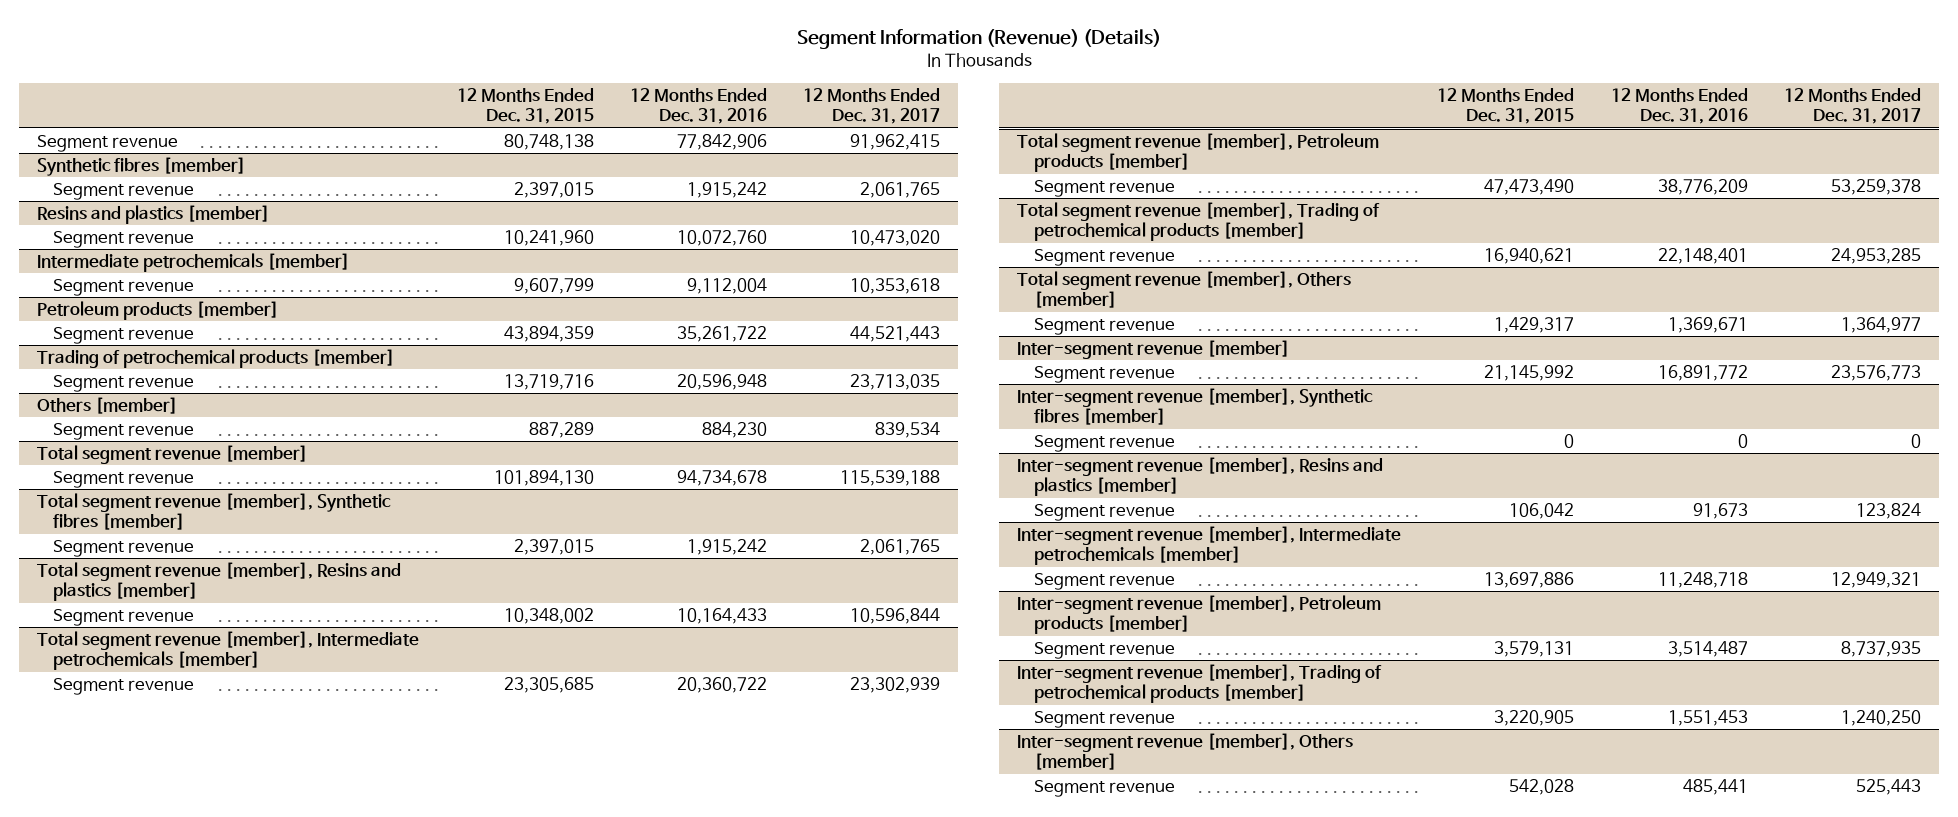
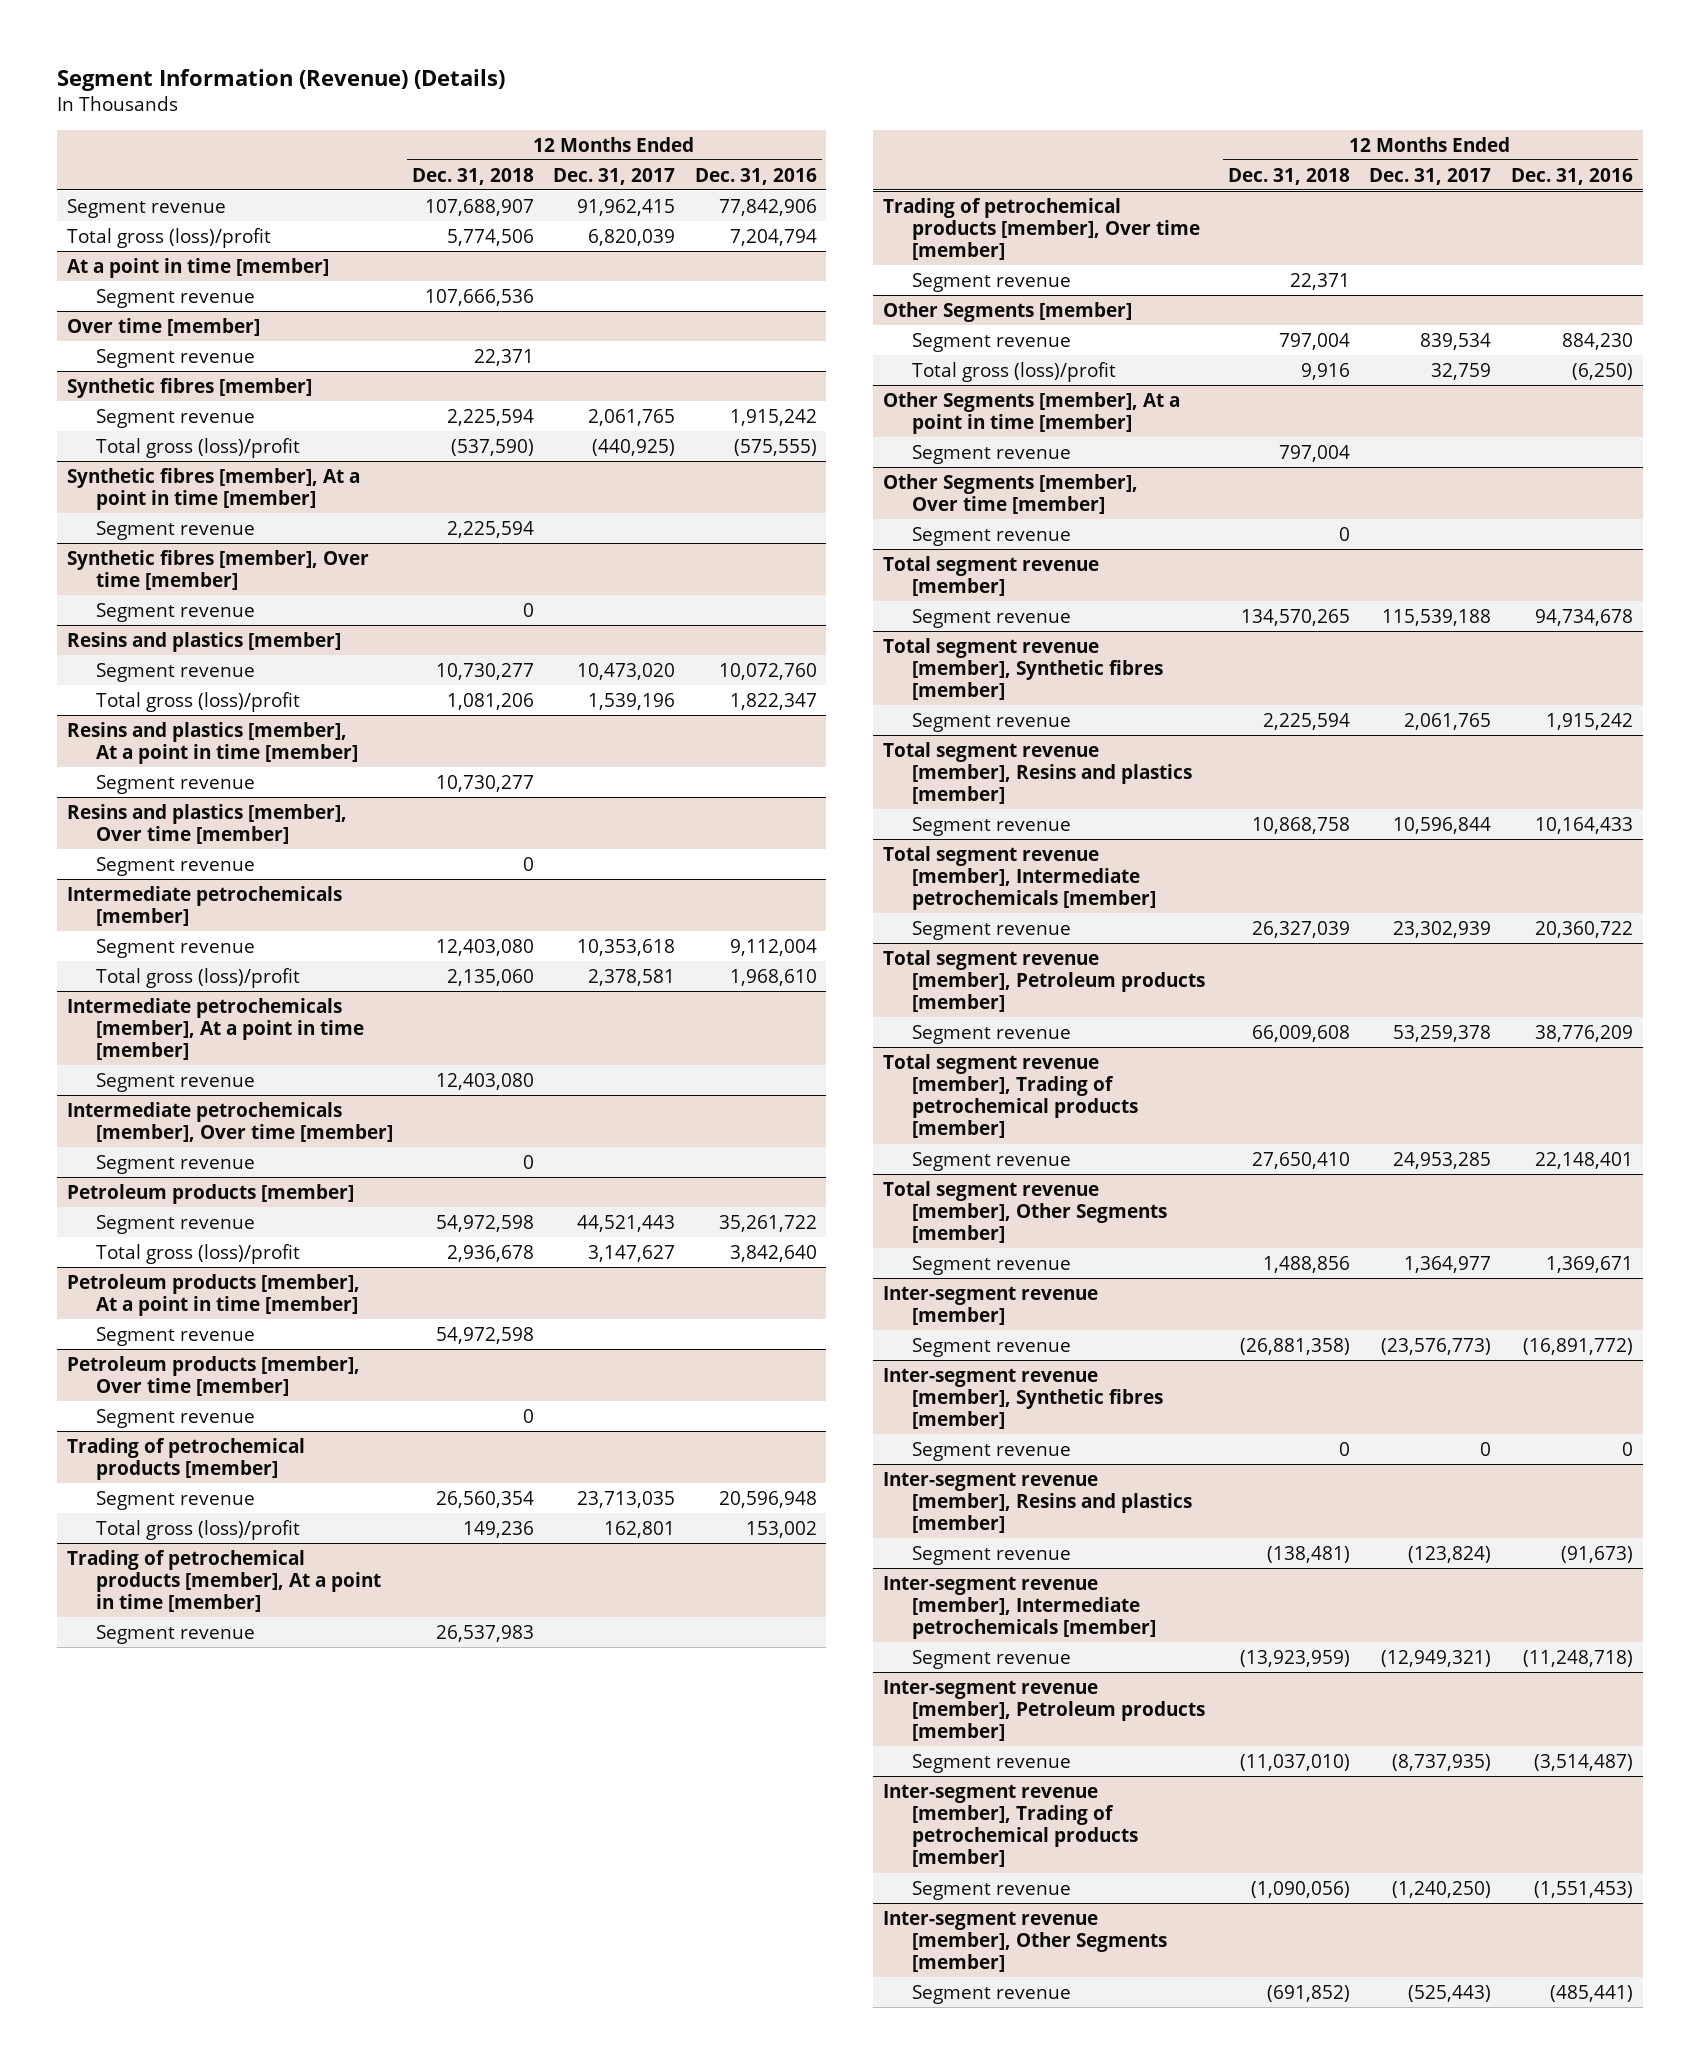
[457,87,595,125] 12 Months Ended Dec. 31, 2015 -> none
none -> [412,167,535,185] Dec. 31, 2018
none -> [66,227,271,248] Total gross (loss)/profit
none -> [66,257,329,278] At a point in time [member]
none -> [95,288,255,308] Segment revenue
none -> [66,317,260,336] Over time [member]
none -> [95,348,255,368] Segment revenue
none -> [95,437,300,458] Total gross (loss)/profit
none -> [66,467,360,510] Synthetic fibres [member], At a point in time [member]
none -> [95,520,255,540] Segment revenue
none -> [66,549,369,590] Synthetic fibres [member], Over time [member]
none -> [95,602,255,622] Segment revenue
none -> [95,691,300,712] Total gross (loss)/profit
none -> [66,721,358,764] Resins and plastics [member], At a point in time [member]
none -> [95,774,255,794] Segment revenue
none -> [66,803,347,844] Resins and plastics [member], Over time [member]
none -> [95,856,255,876] Segment revenue
none -> [95,967,300,988] Total gross (loss)/profit
none -> [66,997,364,1061] Intermediate petrochemicals [member], At a point in time [member]
none -> [95,1072,255,1092] Segment revenue
none -> [66,1101,393,1142] Intermediate petrochemicals [member], Over time [member]
none -> [95,1154,255,1174] Segment revenue
none -> [95,1243,300,1264] Total gross (loss)/profit
none -> [66,1273,360,1316] Petroleum products [member], At a point in time [member]
none -> [95,1326,255,1346] Segment revenue
none -> [66,1355,360,1396] Petroleum products [member], Over time [member]
none -> [95,1408,255,1428] Segment revenue
none -> [95,1519,300,1540] Total gross (loss)/profit
none -> [66,1549,381,1613] Trading of petrochemical products [member], At a point in time [member]
none -> [95,1624,255,1644] Segment revenue
none -> [882,197,1200,261] Trading of petrochemical products [member], Over time [member]
none -> [911,272,1071,292] Segment revenue
[36,397,178,415] Others [member] -> [882,301,1132,322] Other Segments [member]
none -> [911,361,1116,382] Total gross (loss)/profit
none -> [882,391,1180,434] Other Segments [member], At a point in time [member]
none -> [911,444,1071,464] Segment revenue
none -> [882,473,1138,514] Other Segments [member], Over time [member]
none -> [911,526,1071,546] Segment revenue
[1017,271,1352,309] Total segment revenue [member], Others [member] -> [882,1180,1167,1244] Total segment revenue [member], Other Segments [member]
[1657,365,1748,382] 16,891,772 -> [1522,1337,1633,1355] (16,891,772)
[1830,365,1921,382] 23,576,773 -> [1381,1337,1492,1355] (23,576,773)
[1692,503,1748,520] 91,673 -> [1560,1545,1633,1563] (91,673)
[1855,503,1921,520] 123,824 -> [1408,1545,1492,1563] (123,824)
[1657,572,1748,589] 11,248,718 -> [1522,1649,1633,1667] (11,248,718)
[1830,572,1921,589] 12,949,321 -> [1381,1649,1492,1667] (12,949,321)
[1667,641,1748,658] 3,514,487 -> [1533,1753,1633,1771] (3,514,487)
[1840,641,1921,658] 8,737,935 -> [1392,1753,1492,1771] (8,737,935)
[1667,710,1748,727] 1,551,453 -> [1533,1880,1633,1898] (1,551,453)
[1840,710,1921,727] 1,240,250 -> [1392,1880,1492,1898] (1,240,250)
[1017,733,1354,771] Inter-segment revenue [member], Others [member] -> [882,1910,1167,1973] Inter-segment revenue [member], Other Segments [member]
[1682,779,1748,796] 485,441 -> [1549,1984,1633,2002] (485,441)
[1855,779,1921,796] 525,443 -> [1408,1984,1492,2002] (525,443)

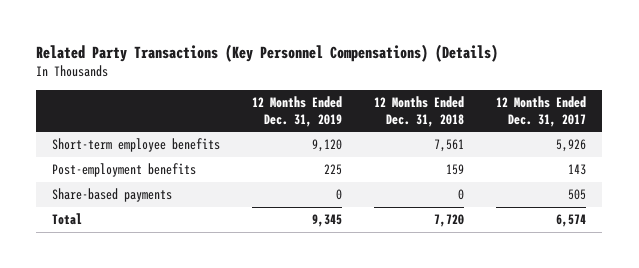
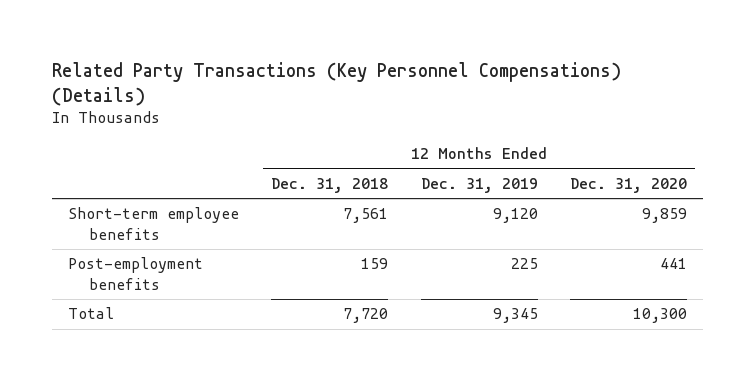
[496,96,587,127] 12 Months Ended Dec. 31, 2017 -> none
none -> [569,177,687,193] Dec. 31, 2020
[52,188,173,203] Share-based payments -> none

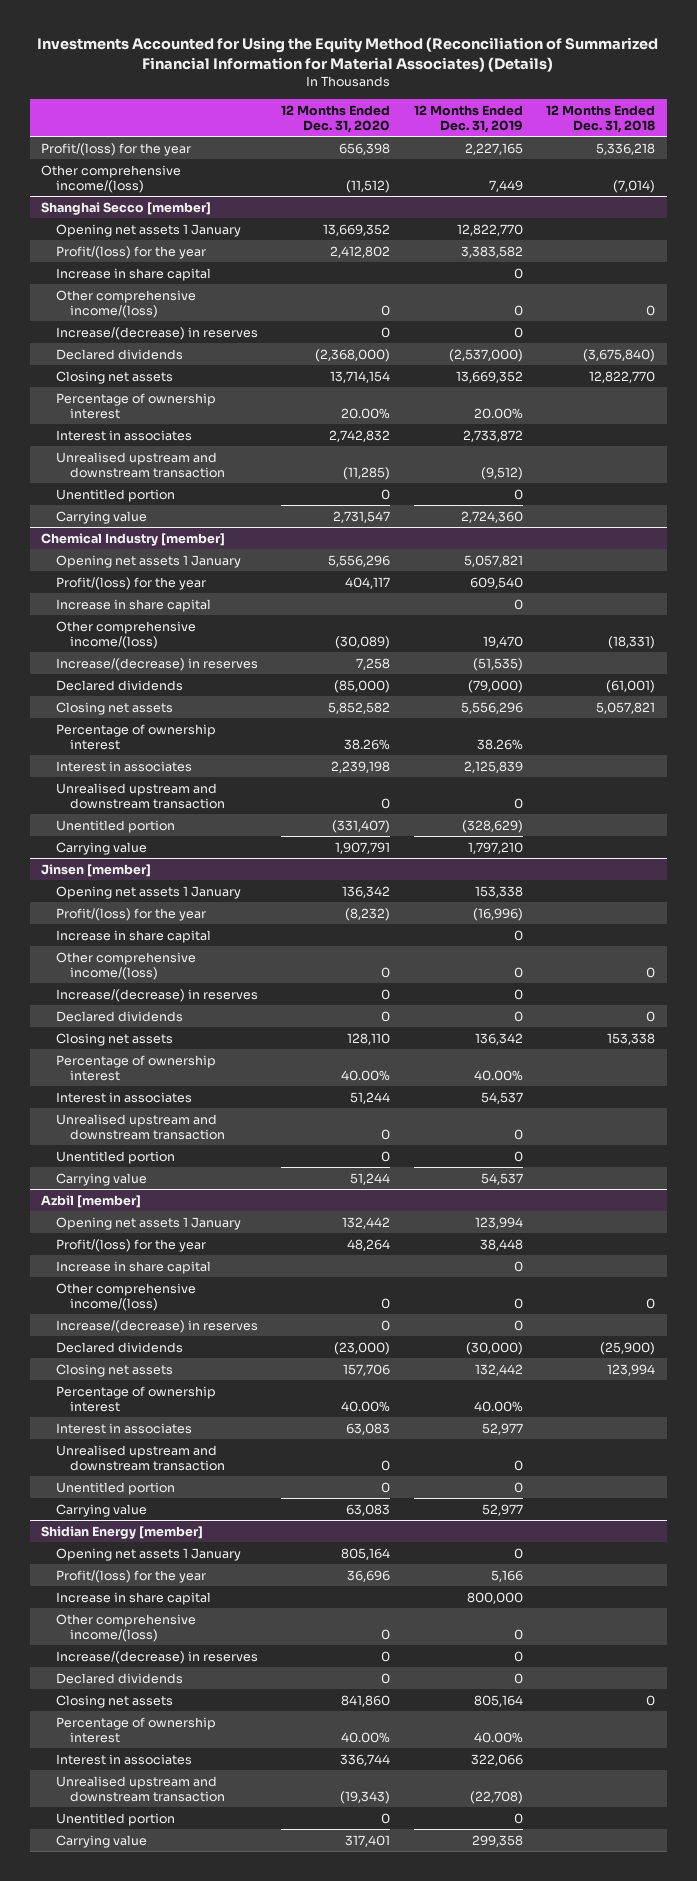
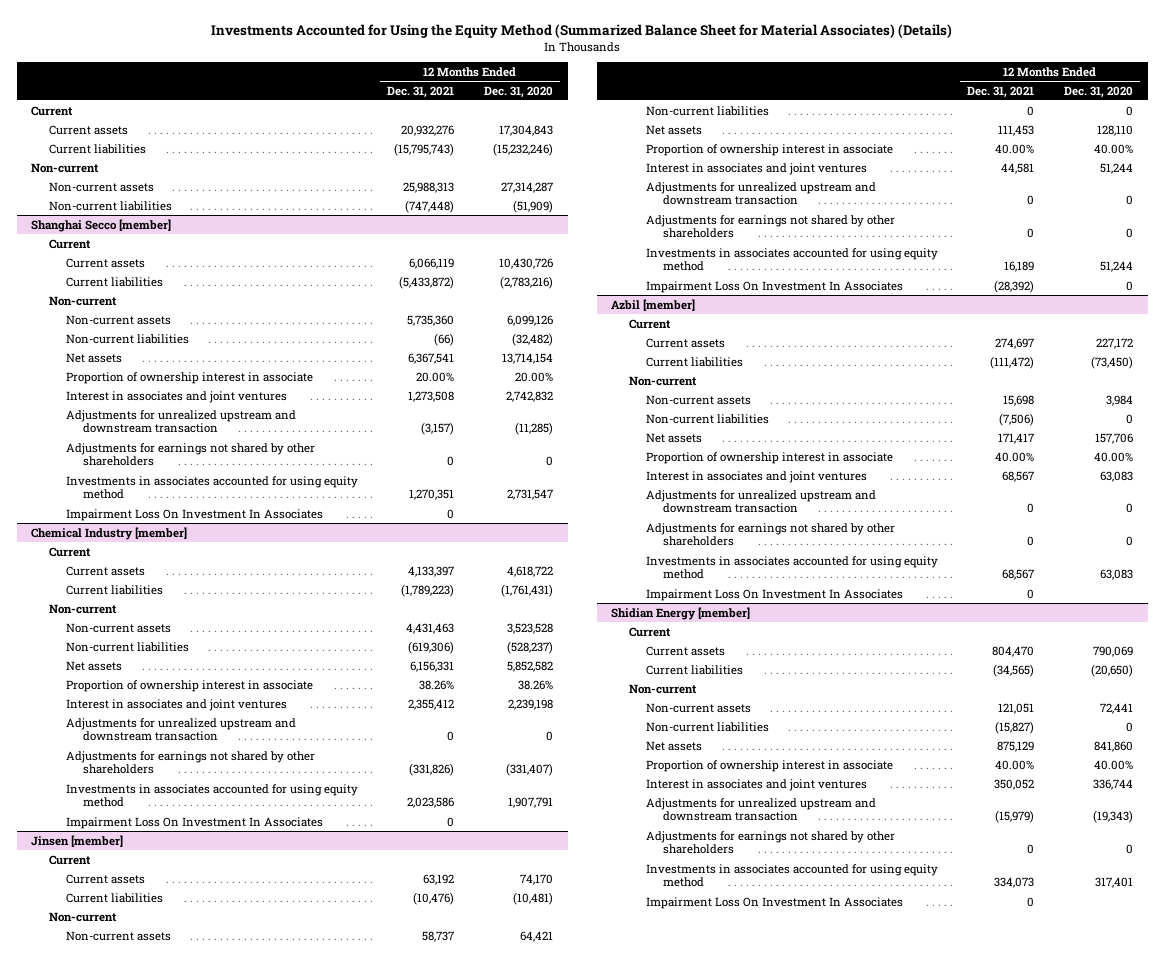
[37,37,659,73] Investments Accounted for Using the Equity Method (Reconciliation of Summarized Financial Information for Material Associates) (Details) -> [211,23,953,38] Investments Accounted for Using the Equity Method (Summarized Balance Sheet for Material Associates) (Details)
[413,104,523,134] 12 Months Ended Dec. 31, 2019 -> none
[546,104,656,134] 12 Months Ended Dec. 31, 2018 -> none
none -> [387,85,455,98] Dec. 31, 2021
[41,142,192,156] Profit/(loss) for the year -> none
[41,164,182,193] Other comprehensive income/(loss) -> none
none -> [31,105,74,116] Current
none -> [48,124,128,135] Current assets
none -> [48,143,146,154] Current liabilities
none -> [31,162,100,173] Non-current
none -> [48,181,154,192] Non-current assets
none -> [48,200,172,211] Non-current liabilities
[55,245,206,259] Profit/(loss) for the year -> none
[55,267,211,281] Increase in share capital -> none
[55,289,196,318] Other comprehensive income/(loss) -> none
[55,326,258,340] Increase/(decrease) in reserves -> none
[55,348,183,360] Declared dividends -> none
[55,370,173,384] Closing net assets -> none
none -> [48,238,91,249] Current
none -> [65,257,145,268] Current assets
none -> [65,276,163,287] Current liabilities
none -> [48,295,117,306] Non-current
none -> [65,314,171,325] Non-current assets
none -> [65,333,189,344] Non-current liabilities
[55,223,241,237] Opening net assets 1 January -> [65,352,122,363] Net assets
[323,223,391,236] 13,669,352 -> [501,352,553,364] 13,714,154
[55,392,216,419] Percentage of ownership interest -> [65,371,313,384] Proportion of ownership interest in associate
[55,429,192,441] Interest in associates -> [65,390,287,403] Interest in associates and joint ventures
[55,451,226,478] Unrealised upstream and downstream transaction -> [65,409,296,434] Adjustments for unrealized upstream and downstream transaction
[55,488,175,502] Unentitled portion -> [65,442,315,467] Adjustments for earnings not shared by other shareholders
[55,510,147,524] Carrying value -> [65,475,358,500] Investments in associates accounted for using equity method
none -> [65,508,323,521] Impairment Loss On Investment In Associates
[55,576,206,590] Profit/(loss) for the year -> none
[55,598,211,612] Increase in share capital -> none
[55,620,196,649] Other comprehensive income/(loss) -> none
[55,657,258,671] Increase/(decrease) in reserves -> none
[55,679,183,691] Declared dividends -> none
[55,701,173,715] Closing net assets -> none
none -> [48,546,91,557] Current
none -> [65,565,145,576] Current assets
none -> [65,584,163,595] Current liabilities
none -> [48,603,117,614] Non-current
none -> [65,622,171,633] Non-current assets
none -> [65,641,189,652] Non-current liabilities
[55,554,241,568] Opening net assets 1 January -> [65,660,122,671] Net assets
[328,554,391,567] 5,556,296 -> [506,660,553,672] 5,852,582
[55,723,216,750] Percentage of ownership interest -> [65,679,313,692] Proportion of ownership interest in associate
[55,760,192,772] Interest in associates -> [65,698,287,711] Interest in associates and joint ventures
[55,782,226,809] Unrealised upstream and downstream transaction -> [65,717,296,742] Adjustments for unrealized upstream and downstream transaction
[55,819,175,833] Unentitled portion -> [65,750,315,775] Adjustments for earnings not shared by other shareholders
[55,841,147,855] Carrying value -> [65,783,358,808] Investments in associates accounted for using equity method
none -> [65,816,323,829] Impairment Loss On Investment In Associates
[55,907,206,921] Profit/(loss) for the year -> none
[55,929,211,943] Increase in share capital -> none
[55,951,196,980] Other comprehensive income/(loss) -> none
[55,988,258,1002] Increase/(decrease) in reserves -> none
[55,1010,183,1022] Declared dividends -> none
[55,1032,173,1046] Closing net assets -> none
none -> [48,854,91,865] Current
none -> [65,873,145,884] Current assets
none -> [65,892,163,903] Current liabilities
none -> [48,911,117,922] Non-current
none -> [65,930,171,941] Non-current assets
none -> [645,105,769,116] Non-current liabilities
[55,885,241,899] Opening net assets 1 January -> [645,124,702,135] Net assets
[342,885,391,898] 136,342 -> [1096,124,1133,136] 128,110
[55,1054,216,1081] Percentage of ownership interest -> [645,143,893,156] Proportion of ownership interest in associate
[55,1091,192,1103] Interest in associates -> [645,162,867,175] Interest in associates and joint ventures
[55,1113,226,1140] Unrealised upstream and downstream transaction -> [645,181,876,206] Adjustments for unrealized upstream and downstream transaction
[55,1150,175,1164] Unentitled portion -> [645,214,895,239] Adjustments for earnings not shared by other shareholders
[55,1172,147,1186] Carrying value -> [645,247,938,272] Investments in associates accounted for using equity method
none -> [645,280,903,293] Impairment Loss On Investment In Associates
[55,1238,206,1252] Profit/(loss) for the year -> none
[55,1260,211,1274] Increase in share capital -> none
[55,1282,196,1311] Other comprehensive income/(loss) -> none
[55,1319,258,1333] Increase/(decrease) in reserves -> none
[55,1341,183,1353] Declared dividends -> none
[55,1363,173,1377] Closing net assets -> none
none -> [628,318,671,329] Current
none -> [645,337,725,348] Current assets
none -> [645,356,743,367] Current liabilities
none -> [628,375,697,386] Non-current
none -> [645,394,751,405] Non-current assets
none -> [645,413,769,424] Non-current liabilities
[55,1216,241,1230] Opening net assets 1 January -> [645,432,702,443] Net assets
[342,1216,391,1229] 132,442 -> [1094,432,1133,444] 157,706
[55,1385,216,1412] Percentage of ownership interest -> [645,451,893,464] Proportion of ownership interest in associate
[55,1422,192,1434] Interest in associates -> [645,470,867,483] Interest in associates and joint ventures
[55,1444,226,1471] Unrealised upstream and downstream transaction -> [645,489,876,514] Adjustments for unrealized upstream and downstream transaction
[55,1481,175,1495] Unentitled portion -> [645,522,895,547] Adjustments for earnings not shared by other shareholders
[55,1503,147,1517] Carrying value -> [645,555,938,580] Investments in associates accounted for using equity method
none -> [645,588,903,601] Impairment Loss On Investment In Associates
[55,1569,206,1583] Profit/(loss) for the year -> none
[55,1591,211,1605] Increase in share capital -> none
[55,1613,196,1642] Other comprehensive income/(loss) -> none
[55,1650,258,1664] Increase/(decrease) in reserves -> none
[55,1672,183,1684] Declared dividends -> none
[55,1694,173,1708] Closing net assets -> none
none -> [628,626,671,637] Current
none -> [645,645,725,656] Current assets
none -> [645,664,743,675] Current liabilities
none -> [628,683,697,694] Non-current
none -> [645,702,751,713] Non-current assets
none -> [645,721,769,732] Non-current liabilities
[55,1547,241,1561] Opening net assets 1 January -> [645,740,702,751] Net assets
[341,1547,391,1560] 805,164 -> [1093,740,1133,752] 841,860
[55,1716,216,1743] Percentage of ownership interest -> [645,759,893,772] Proportion of ownership interest in associate
[55,1753,192,1765] Interest in associates -> [645,778,867,791] Interest in associates and joint ventures
[55,1775,226,1802] Unrealised upstream and downstream transaction -> [645,797,876,822] Adjustments for unrealized upstream and downstream transaction
[55,1812,175,1826] Unentitled portion -> [645,830,895,855] Adjustments for earnings not shared by other shareholders
[55,1834,147,1848] Carrying value -> [645,863,938,888] Investments in associates accounted for using equity method
none -> [645,896,903,909] Impairment Loss On Investment In Associates

